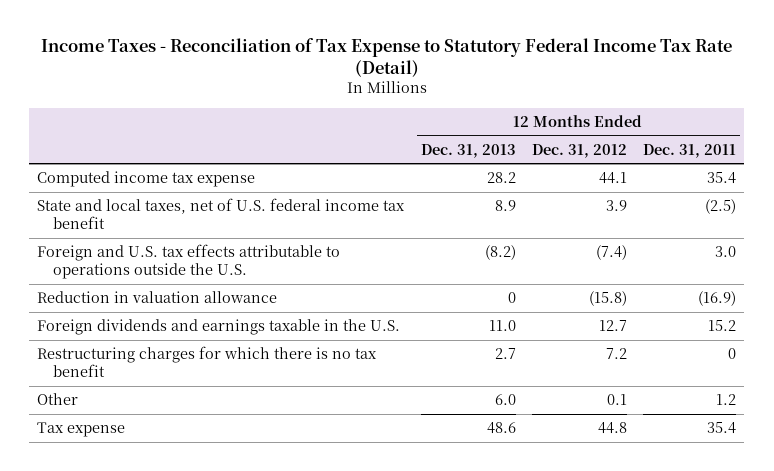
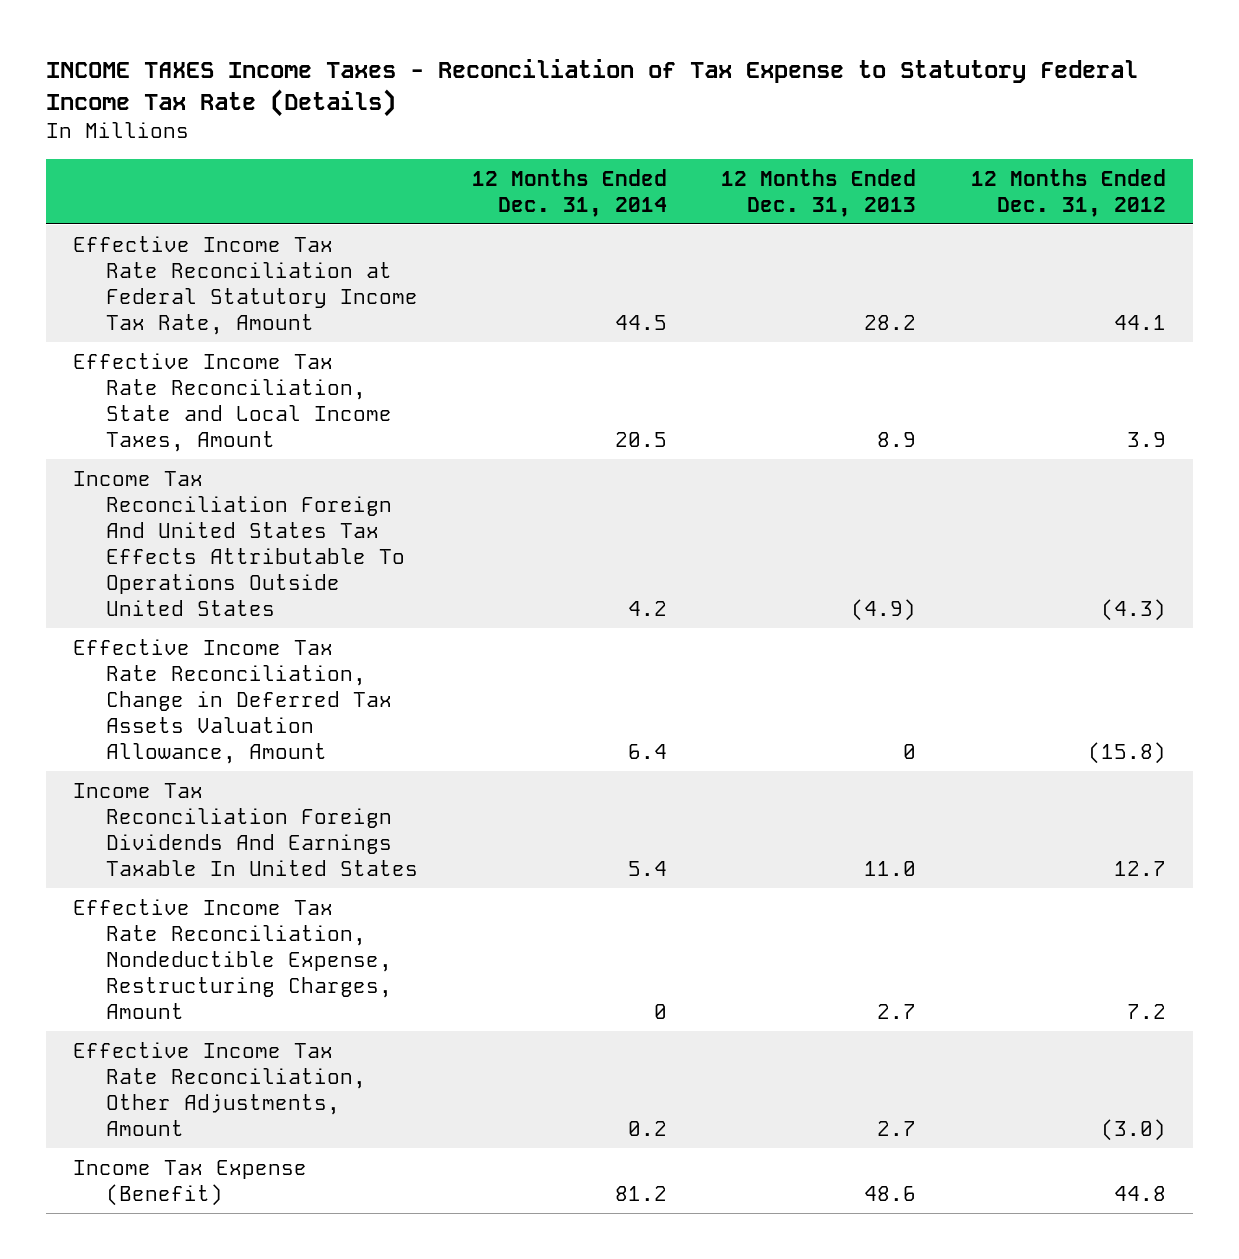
[40,37,732,77] Income Taxes - Reconciliation of Tax Expense to Statutory Federal Income Tax Rate (Detail) -> [46,59,1139,118] INCOME TAXES Income Taxes - Reconciliation of Tax Expense to Statutory Federal Income Tax Rate (Details)
[643,143,737,158] Dec. 31, 2011 -> none
none -> [471,168,667,217] 12 Months Ended Dec. 31, 2014
[37,393,79,406] Other -> none
[37,171,256,188] Computed income tax expense -> [73,235,418,335] Effective Income Tax Rate Reconciliation at Federal Statutory Income Tax Rate, Amount
[37,198,406,229] State and local taxes, net of U.S. federal income tax benefit -> [73,352,392,452] Effective Income Tax Rate Reconciliation, State and Local Income Taxes, Amount
[37,244,341,279] Foreign and U.S. tax effects attributable to operations outside the U.S. -> [73,470,405,616] Income Tax Reconciliation Foreign And United States Tax Effects Attributable To Operations Outside United States
[484,245,516,261] (8.2) -> [851,598,917,621] (4.9)
[595,245,627,261] (7.4) -> [1100,598,1166,621] (4.3)
[37,291,278,304] Reduction in valuation allowance -> [73,638,392,764] Effective Income Tax Rate Reconciliation, Change in Deferred Tax Assets Valuation Allowance, Amount
[37,319,401,336] Foreign dividends and earnings taxable in the U.S. -> [73,782,418,876] Income Tax Reconciliation Foreign Dividends And Earnings Taxable In United States
[37,346,378,377] Restructuring charges for which there is no tax benefit -> [73,898,392,1019] Effective Income Tax Rate Reconciliation, Nondeductible Expense, Restructuring Charges, Amount
none -> [73,1041,366,1136] Effective Income Tax Rate Reconciliation, Other Adjustments, Amount
[37,422,126,438] Tax expense -> [73,1159,308,1206] Income Tax Expense (Benefit)

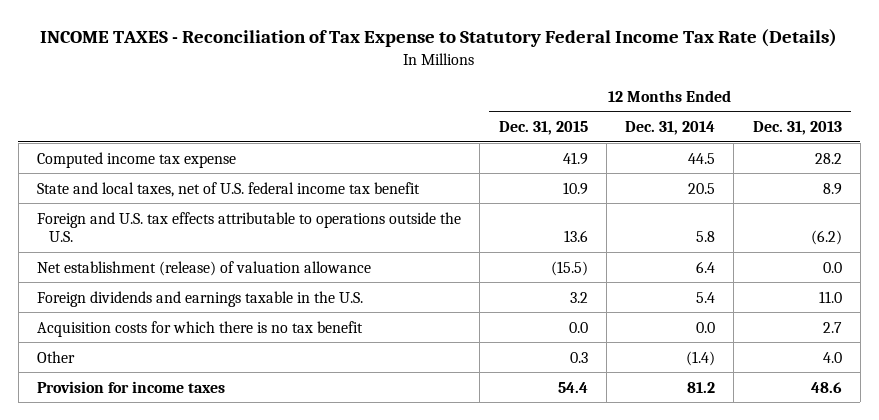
[46,59,1139,118] INCOME TAXES Income Taxes - Reconciliation of Tax Expense to Statutory Federal Income Tax Rate (Details) -> [40,29,838,48] INCOME TAXES - Reconciliation of Tax Expense to Statutory Federal Income Tax Rate (Details)
[970,168,1166,217] 12 Months Ended Dec. 31, 2012 -> none
none -> [498,121,588,136] Dec. 31, 2015
[73,638,392,764] Effective Income Tax Rate Reconciliation, Change in Deferred Tax Assets Valuation Allowance, Amount -> none
[73,898,392,1019] Effective Income Tax Rate Reconciliation, Nondeductible Expense, Restructuring Charges, Amount -> none
[73,1041,366,1136] Effective Income Tax Rate Reconciliation, Other Adjustments, Amount -> none
[73,235,418,335] Effective Income Tax Rate Reconciliation at Federal Statutory Income Tax Rate, Amount -> [37,151,237,168] Computed income tax expense
[73,352,392,452] Effective Income Tax Rate Reconciliation, State and Local Income Taxes, Amount -> [37,181,421,197] State and local taxes, net of U.S. federal income tax benefit
[73,470,405,616] Income Tax Reconciliation Foreign And United States Tax Effects Attributable To Operations Outside United States -> [37,211,462,243] Foreign and U.S. tax effects attributable to operations outside the U.S.
[627,600,667,616] 4.2 -> [696,231,716,243] 5.8
[851,598,917,621] (4.9) -> [810,230,842,246] (6.2)
none -> [37,260,372,276] Net establishment (release) of valuation allowance
[73,782,418,876] Income Tax Reconciliation Foreign Dividends And Earnings Taxable In United States -> [37,290,364,307] Foreign dividends and earnings taxable in the U.S.
none -> [37,320,364,337] Acquisition costs for which there is no tax benefit
none -> [37,350,76,363] Other
[73,1159,308,1206] Income Tax Expense (Benefit) -> [37,380,226,393] Provision for income taxes

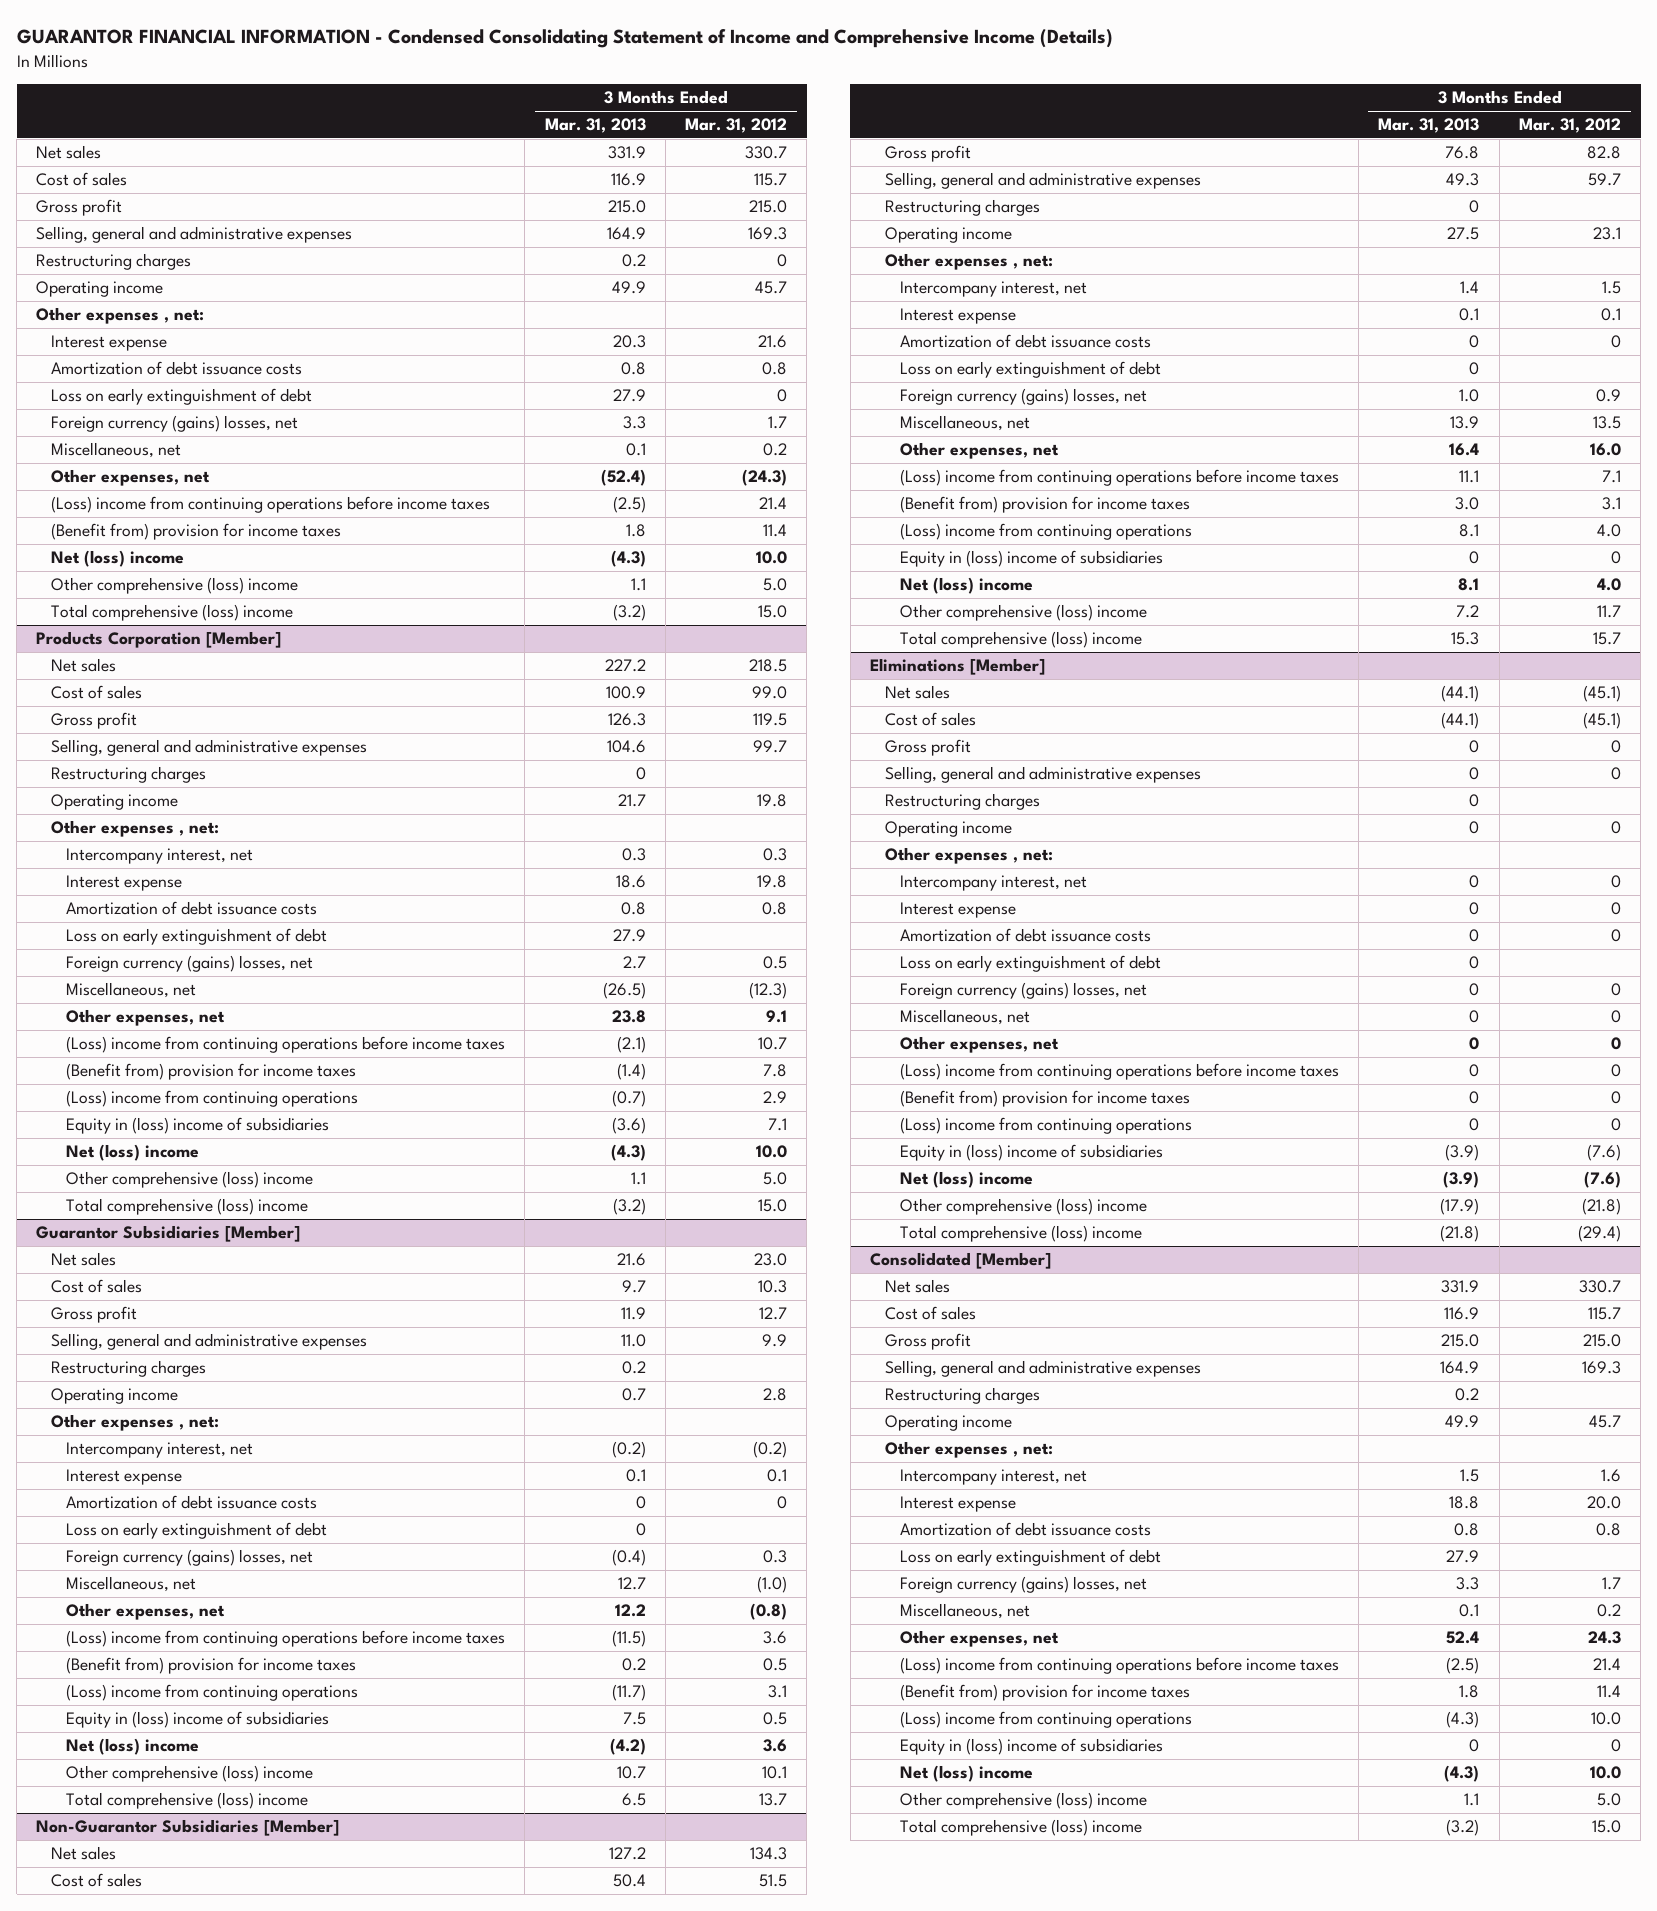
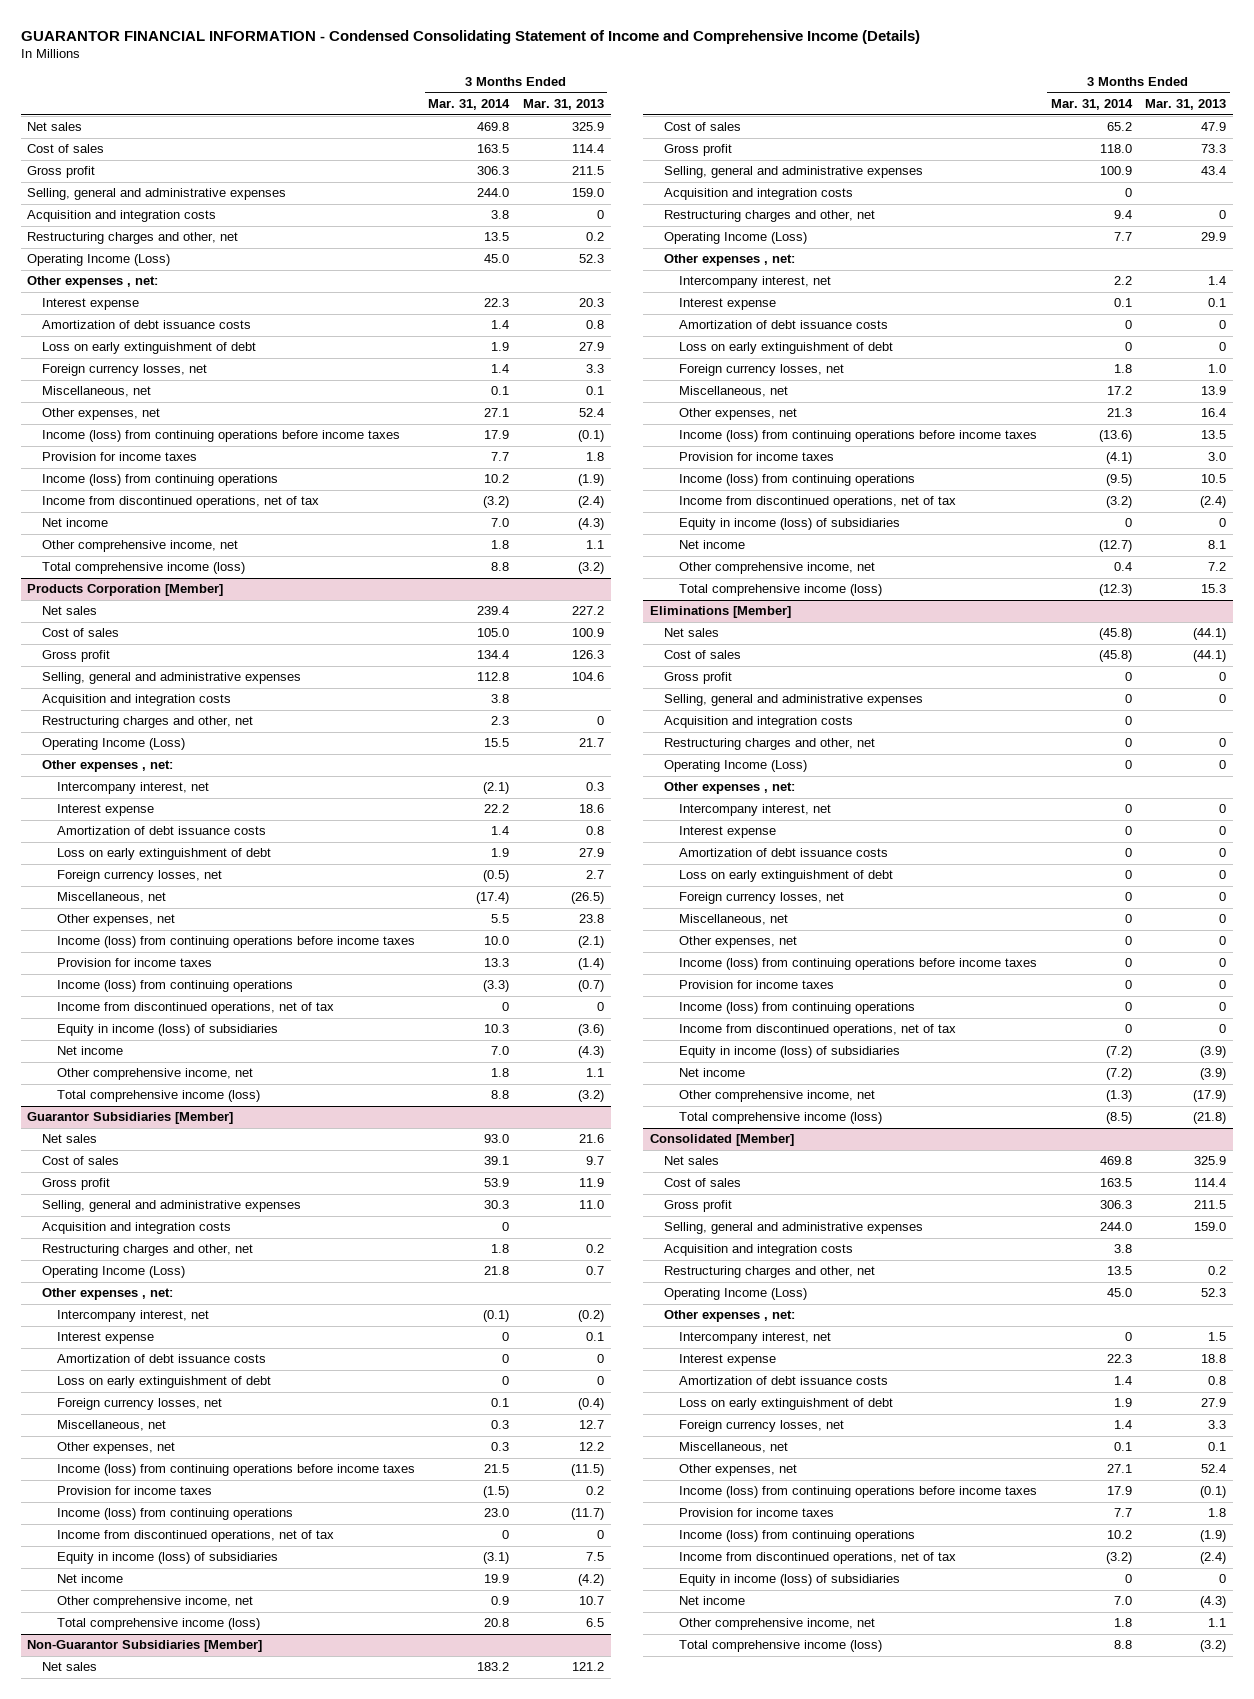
[685,118,788,134] Mar. 31, 2012 -> none
none -> [428,99,511,111] Mar. 31, 2014
[607,146,646,160] 331.9 -> [571,122,604,132] 325.9
[610,173,646,187] 116.9 -> [571,144,604,154] 114.4
[607,200,646,214] 215.0 -> [571,166,604,176] 211.5
[606,227,646,241] 164.9 -> [571,188,604,198] 159.0
none -> [27,210,217,223] Acquisition and integration costs
[36,253,192,271] Restructuring charges -> [27,232,239,245] Restructuring charges and other, net
[36,281,164,298] Operating income -> [27,254,171,267] Operating Income (Loss)
[611,281,646,295] 49.9 -> [578,254,604,264] 52.3
[51,415,299,433] Foreign currency (gains) losses, net -> [42,364,208,377] Foreign currency losses, net
[600,469,646,487] (52.4) -> [578,408,604,418] 52.4
[51,496,491,514] (Loss) income from continuing operations before income taxes -> [42,430,401,443] Income (loss) from continuing operations before income taxes
[612,496,646,514] (2.5) -> [577,430,604,443] (0.1)
[51,523,342,541] (Benefit from) provision for income taxes -> [42,452,198,462] Provision for income taxes
none -> [42,474,279,487] Income (loss) from continuing operations
none -> [42,496,320,509] Income from discontinued operations, net of tax
[51,550,185,568] Net (loss) income -> [42,518,109,528] Net income
[51,577,299,595] Other comprehensive (loss) income -> [42,540,239,553] Other comprehensive income, net
[51,604,294,622] Total comprehensive (loss) income -> [42,562,246,575] Total comprehensive income (loss)
none -> [42,694,232,707] Acquisition and integration costs
[51,766,207,784] Restructuring charges -> [42,716,254,729] Restructuring charges and other, net
[51,794,179,811] Operating income -> [42,738,186,751] Operating Income (Loss)
[66,955,314,973] Foreign currency (gains) losses, net -> [56,870,222,883] Foreign currency losses, net
[66,1036,506,1054] (Loss) income from continuing operations before income taxes -> [56,936,415,949] Income (loss) from continuing operations before income taxes
[66,1063,357,1081] (Benefit from) provision for income taxes -> [56,958,212,968] Provision for income taxes
[66,1090,359,1108] (Loss) income from continuing operations -> [56,980,293,993] Income (loss) from continuing operations
none -> [56,1002,334,1015] Income from discontinued operations, net of tax
[66,1117,330,1135] Equity in (loss) income of subsidiaries -> [56,1024,278,1037] Equity in income (loss) of subsidiaries
[66,1144,200,1162] Net (loss) income -> [56,1046,123,1056] Net income
[66,1171,314,1189] Other comprehensive (loss) income -> [56,1068,253,1081] Other comprehensive income, net
[66,1198,309,1216] Total comprehensive (loss) income -> [56,1090,260,1103] Total comprehensive income (loss)
none -> [42,1222,232,1235] Acquisition and integration costs
[51,1360,207,1378] Restructuring charges -> [42,1244,254,1257] Restructuring charges and other, net
[51,1388,179,1405] Operating income -> [42,1266,186,1279] Operating Income (Loss)
[66,1549,314,1567] Foreign currency (gains) losses, net -> [56,1398,222,1411] Foreign currency losses, net
[66,1630,506,1648] (Loss) income from continuing operations before income taxes -> [56,1464,415,1477] Income (loss) from continuing operations before income taxes
[66,1657,357,1675] (Benefit from) provision for income taxes -> [56,1486,212,1496] Provision for income taxes
[66,1684,359,1702] (Loss) income from continuing operations -> [56,1508,293,1521] Income (loss) from continuing operations
none -> [56,1530,334,1543] Income from discontinued operations, net of tax
[66,1711,330,1729] Equity in (loss) income of subsidiaries -> [56,1552,278,1565] Equity in income (loss) of subsidiaries
[66,1738,200,1756] Net (loss) income -> [56,1574,123,1584] Net income
[66,1765,314,1783] Other comprehensive (loss) income -> [56,1596,253,1609] Other comprehensive income, net
[66,1792,309,1810] Total comprehensive (loss) income -> [56,1618,260,1631] Total comprehensive income (loss)
[608,1847,646,1861] 127.2 -> [571,1662,604,1672] 121.2
[612,1874,646,1888] 50.4 -> [1201,122,1227,132] 47.9
[1445,146,1480,160] 76.8 -> [1201,144,1227,154] 73.3
[1446,173,1480,187] 49.3 -> [1201,166,1227,176] 43.4
none -> [664,188,854,201] Acquisition and integration costs
[884,199,1040,217] Restructuring charges -> [664,210,876,223] Restructuring charges and other, net
[884,227,1012,244] Operating income -> [664,232,808,245] Operating Income (Loss)
[1447,227,1480,241] 27.5 -> [1201,232,1227,242] 29.9
[899,388,1147,406] Foreign currency (gains) losses, net -> [678,364,844,377] Foreign currency losses, net
[899,469,1339,487] (Loss) income from continuing operations before income taxes -> [678,430,1037,443] Income (loss) from continuing operations before income taxes
[1459,470,1480,484] 11.1 -> [1201,430,1227,440] 13.5
[899,496,1190,514] (Benefit from) provision for income taxes -> [678,452,834,462] Provision for income taxes
[899,523,1192,541] (Loss) income from continuing operations -> [678,474,915,487] Income (loss) from continuing operations
[1459,524,1480,538] 8.1 -> [1201,474,1227,484] 10.5
none -> [678,496,956,509] Income from discontinued operations, net of tax
[899,550,1163,568] Equity in (loss) income of subsidiaries -> [678,518,900,531] Equity in income (loss) of subsidiaries
[899,577,1033,595] Net (loss) income -> [678,540,745,550] Net income
[899,604,1147,622] Other comprehensive (loss) income -> [678,562,875,575] Other comprehensive income, net
[899,631,1142,649] Total comprehensive (loss) income -> [678,584,882,597] Total comprehensive income (loss)
none -> [664,716,854,729] Acquisition and integration costs
[884,793,1040,811] Restructuring charges -> [664,738,876,751] Restructuring charges and other, net
[884,821,1012,838] Operating income -> [664,760,808,773] Operating Income (Loss)
[899,982,1147,1000] Foreign currency (gains) losses, net -> [678,892,844,905] Foreign currency losses, net
[899,1063,1339,1081] (Loss) income from continuing operations before income taxes -> [678,958,1037,971] Income (loss) from continuing operations before income taxes
[899,1090,1190,1108] (Benefit from) provision for income taxes -> [678,980,834,990] Provision for income taxes
[899,1117,1192,1135] (Loss) income from continuing operations -> [678,1002,915,1015] Income (loss) from continuing operations
none -> [678,1024,956,1037] Income from discontinued operations, net of tax
[899,1144,1163,1162] Equity in (loss) income of subsidiaries -> [678,1046,900,1059] Equity in income (loss) of subsidiaries
[899,1171,1033,1189] Net (loss) income -> [678,1068,745,1078] Net income
[899,1198,1147,1216] Other comprehensive (loss) income -> [678,1090,875,1103] Other comprehensive income, net
[899,1225,1142,1243] Total comprehensive (loss) income -> [678,1112,882,1125] Total comprehensive income (loss)
[1441,1280,1480,1294] 331.9 -> [1194,1156,1227,1166] 325.9
[1444,1307,1480,1321] 116.9 -> [1194,1178,1227,1188] 114.4
[1441,1334,1480,1348] 215.0 -> [1194,1200,1227,1210] 211.5
[1440,1361,1480,1375] 164.9 -> [1194,1222,1227,1232] 159.0
none -> [664,1244,854,1257] Acquisition and integration costs
[884,1387,1040,1405] Restructuring charges -> [664,1266,876,1279] Restructuring charges and other, net
[884,1415,1012,1432] Operating income -> [664,1288,808,1301] Operating Income (Loss)
[1445,1415,1480,1429] 49.9 -> [1201,1288,1227,1298] 52.3
[899,1576,1147,1594] Foreign currency (gains) losses, net -> [678,1420,844,1433] Foreign currency losses, net
[899,1657,1339,1675] (Loss) income from continuing operations before income taxes -> [678,1486,1037,1499] Income (loss) from continuing operations before income taxes
[1446,1657,1480,1675] (2.5) -> [1200,1486,1227,1499] (0.1)
[899,1684,1190,1702] (Benefit from) provision for income taxes -> [678,1508,834,1518] Provision for income taxes
[899,1711,1192,1729] (Loss) income from continuing operations -> [678,1530,915,1543] Income (loss) from continuing operations
[1446,1711,1480,1729] (4.3) -> [1200,1530,1227,1543] (1.9)
none -> [678,1552,956,1565] Income from discontinued operations, net of tax
[899,1738,1163,1756] Equity in (loss) income of subsidiaries -> [678,1574,900,1587] Equity in income (loss) of subsidiaries
[899,1765,1033,1783] Net (loss) income -> [678,1596,745,1606] Net income
[899,1792,1147,1810] Other comprehensive (loss) income -> [678,1618,875,1631] Other comprehensive income, net
[899,1819,1142,1837] Total comprehensive (loss) income -> [678,1640,882,1653] Total comprehensive income (loss)

